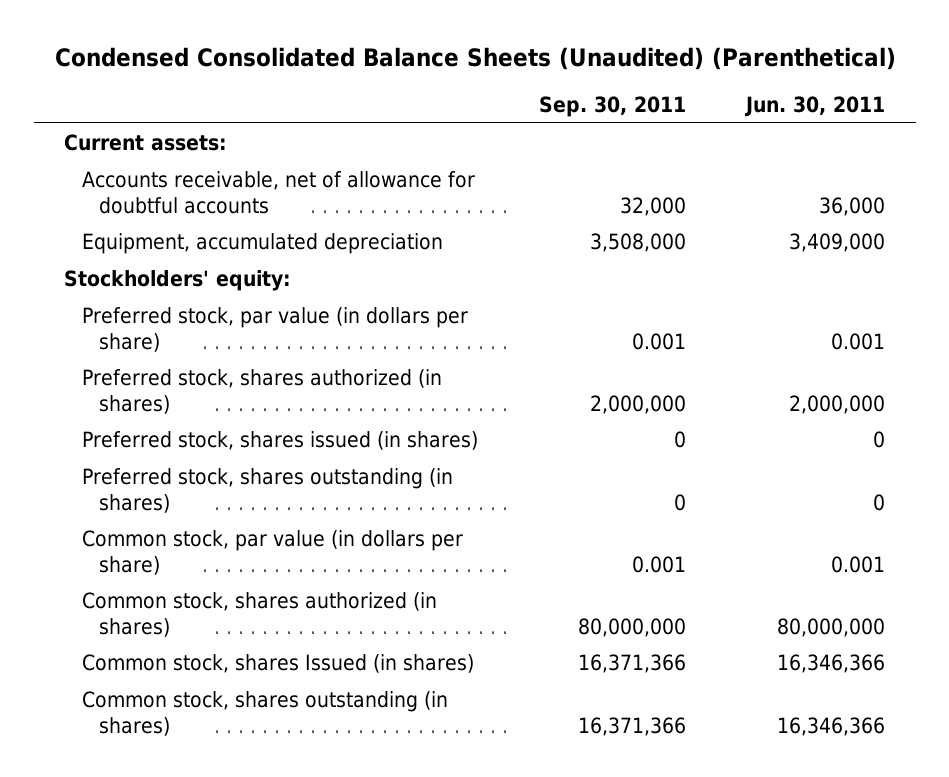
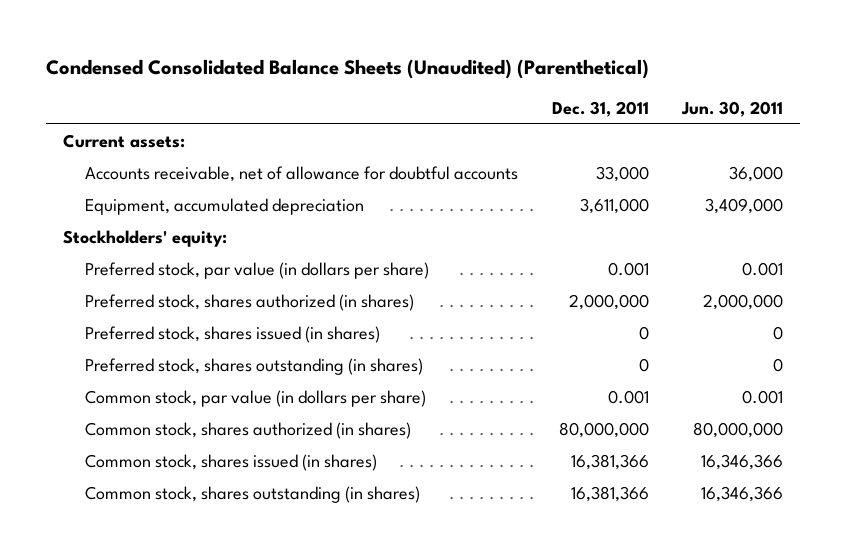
[538,95,686,117] Sep. 30, 2011 -> none
none -> [551,100,649,117] Dec. 31, 2011
[81,653,474,673] Common stock, shares Issued (in shares) -> [85,453,378,471] Common stock, shares issued (in shares)

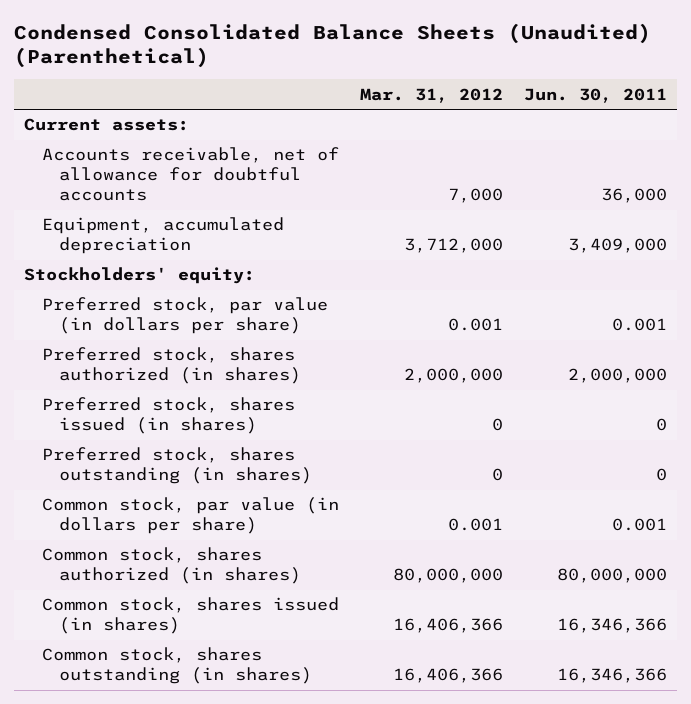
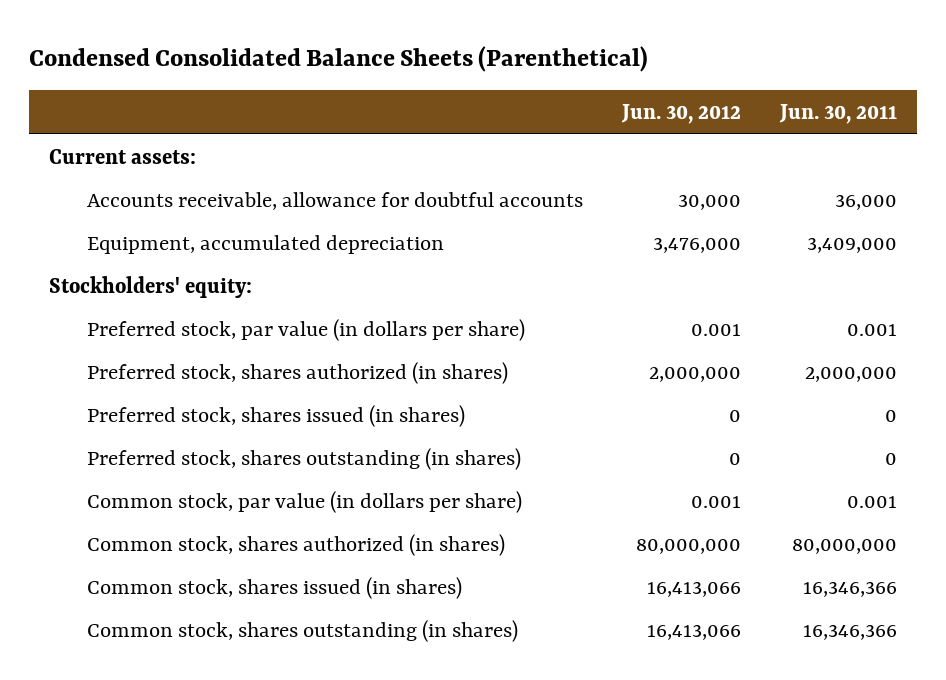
[13,22,651,69] Condensed Consolidated Balance Sheets (Unaudited) (Parenthetical) -> [28,46,648,73] Condensed Consolidated Balance Sheets (Parenthetical)
[359,87,503,103] Mar. 31, 2012 -> none
none -> [620,103,741,124] Jun. 30, 2012
[41,147,339,202] Accounts receivable, net of allowance for doubtful accounts -> [86,191,583,210] Accounts receivable, allowance for doubtful accounts

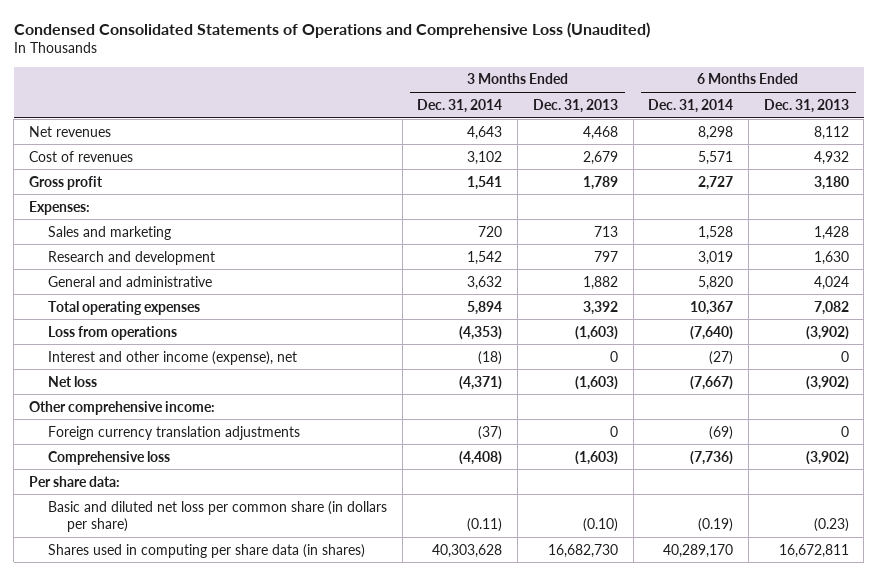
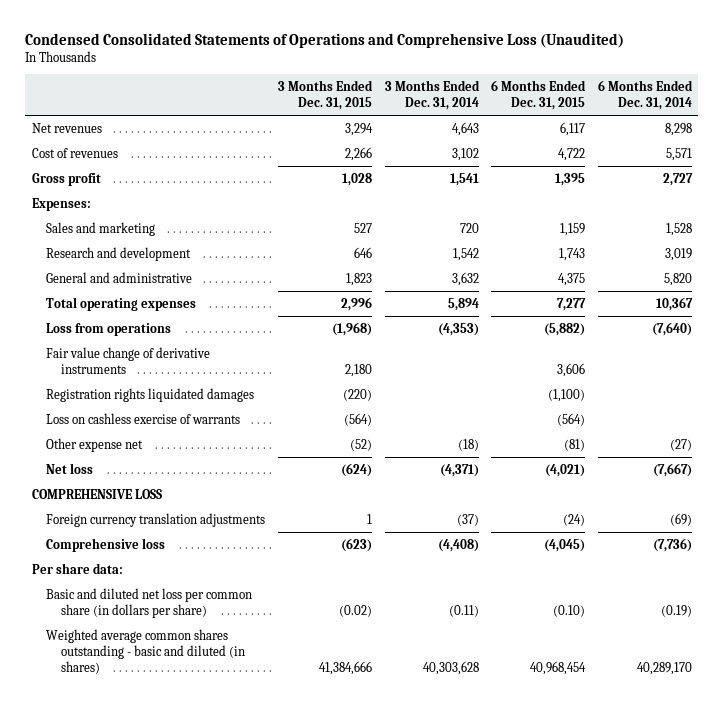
[532,98,618,113] Dec. 31, 2013 -> none
[763,98,849,113] Dec. 31, 2013 -> none
none -> [277,80,373,111] 3 Months Ended Dec. 31, 2015
none -> [491,80,587,111] 6 Months Ended Dec. 31, 2015
none -> [46,346,211,374] Fair value change of derivative instruments
none -> [46,387,255,402] Registration rights liquidated damages
none -> [46,412,241,424] Loss on cashless exercise of warrants
[47,350,297,365] Interest and other income (expense), net -> [46,437,144,452] Other expense net
[28,400,215,415] Other comprehensive income: -> none
none -> [31,488,162,499] COMPREHENSIVE LOSS
[47,543,365,558] Shares used in computing per share data (in shares) -> [46,628,245,674] Weighted average common shares outstanding - basic and diluted (in shares)

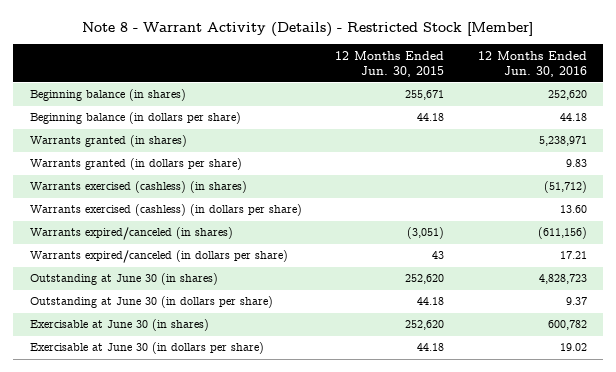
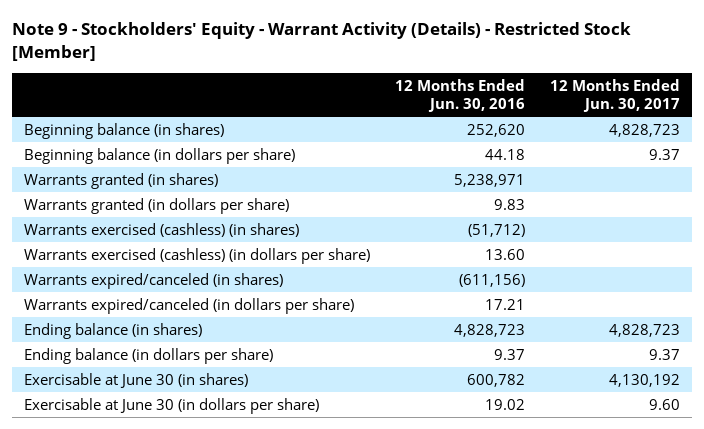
[82,21,534,37] Note 8 - Warrant Activity (Details) - Restricted Stock [Member] -> [11,21,631,62] Note 9 - Stockholders' Equity - Warrant Activity (Details) - Restricted Stock [Member]
[335,50,445,77] 12 Months Ended Jun. 30, 2015 -> none
none -> [549,78,680,113] 12 Months Ended Jun. 30, 2017
[29,273,218,286] Outstanding at June 30 (in shares) -> [24,322,203,339] Ending balance (in shares)
[29,296,273,309] Outstanding at June 30 (in dollars per share) -> [24,347,274,364] Ending balance (in dollars per share)

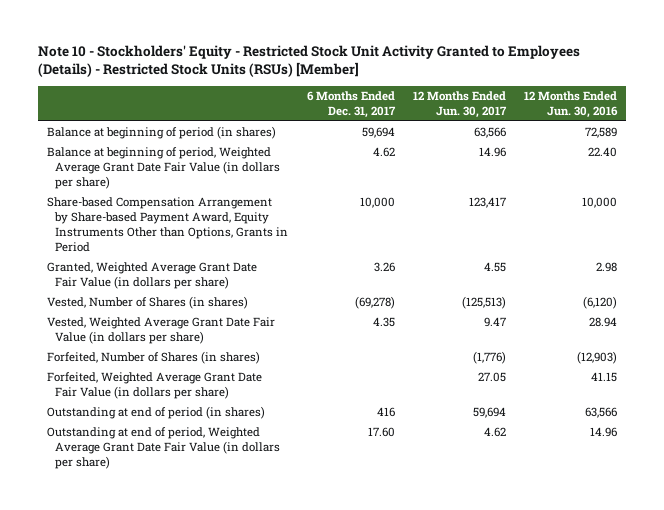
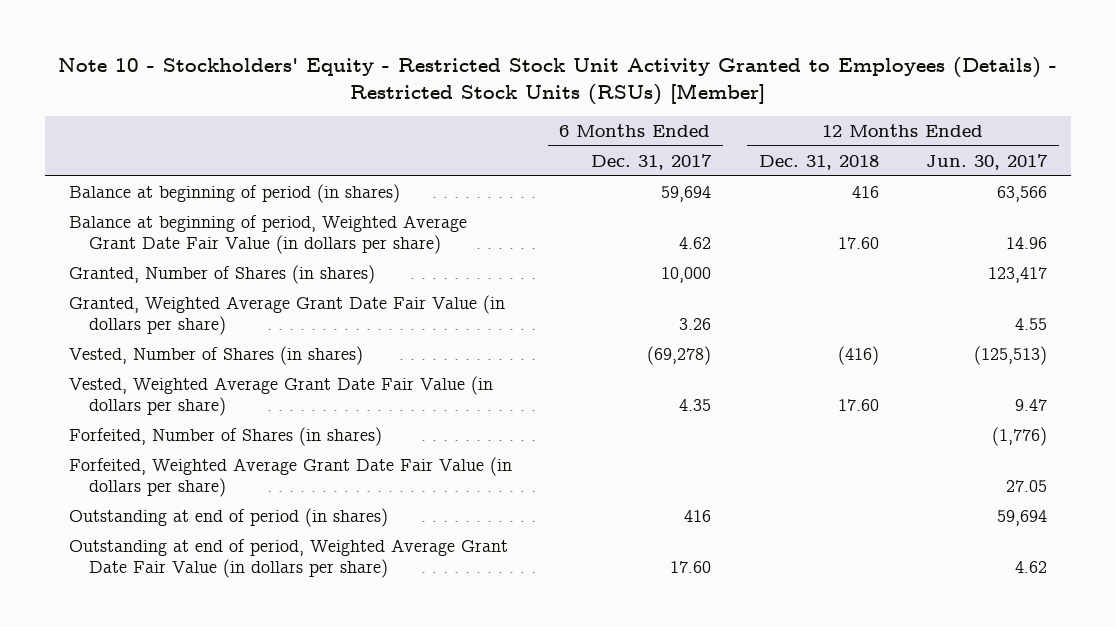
[524,91,619,118] 12 Months Ended Jun. 30, 2016 -> none
none -> [758,154,879,170] Dec. 31, 2018
[46,197,289,252] Share-based Compensation Arrangement by Share-based Payment Award, Equity Instruments Other than Options, Grants in Period -> [68,264,375,284] Granted, Number of Shares (in shares)

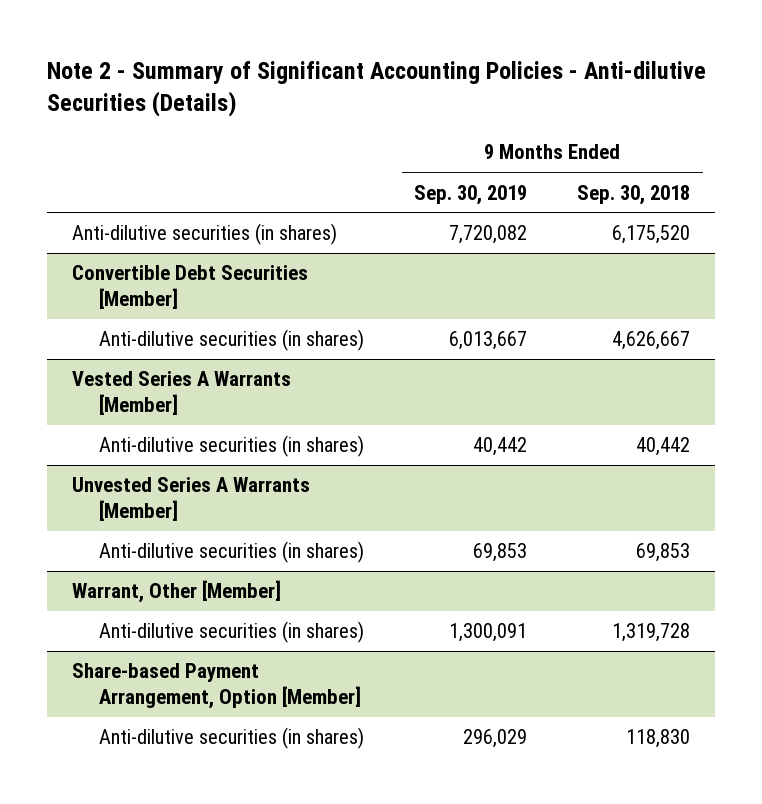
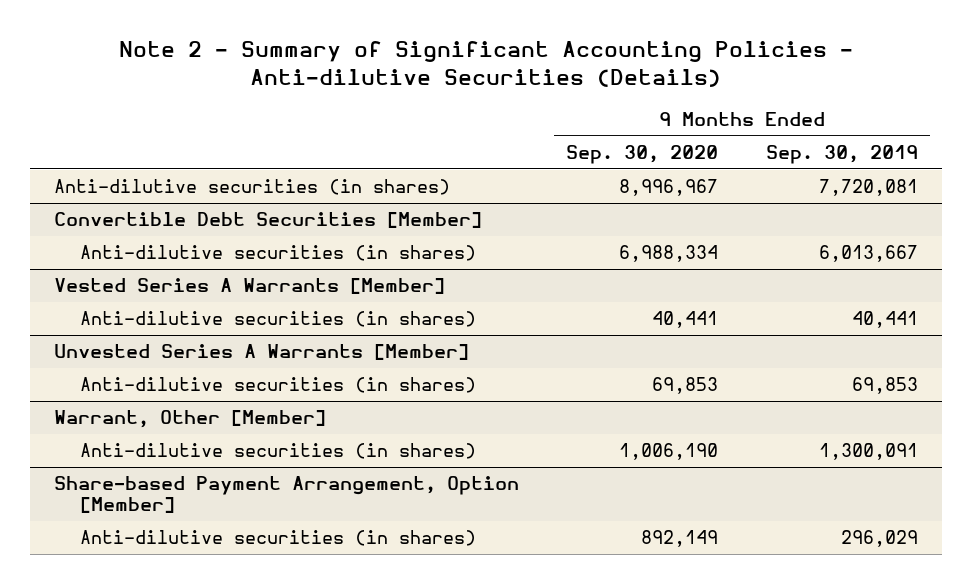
[577,184,691,205] Sep. 30, 2018 -> none
none -> [566,144,719,164] Sep. 30, 2020
[449,225,528,245] 7,720,082 -> [819,179,919,197] 7,720,081
[473,437,528,457] 40,442 -> [852,311,919,329] 40,441

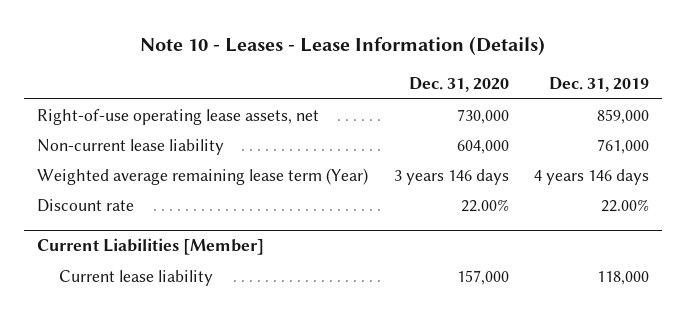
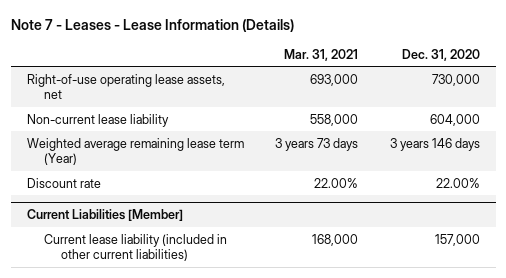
[140,36,546,57] Note 10 - Leases - Lease Information (Details) -> [10,18,294,32] Note 7 - Leases - Lease Information (Details)
[549,77,650,93] Dec. 31, 2019 -> none
none -> [284,48,359,61] Mar. 31, 2021
[59,269,214,286] Current lease liability -> [43,233,227,262] Current lease liability (included in other current liabilities)

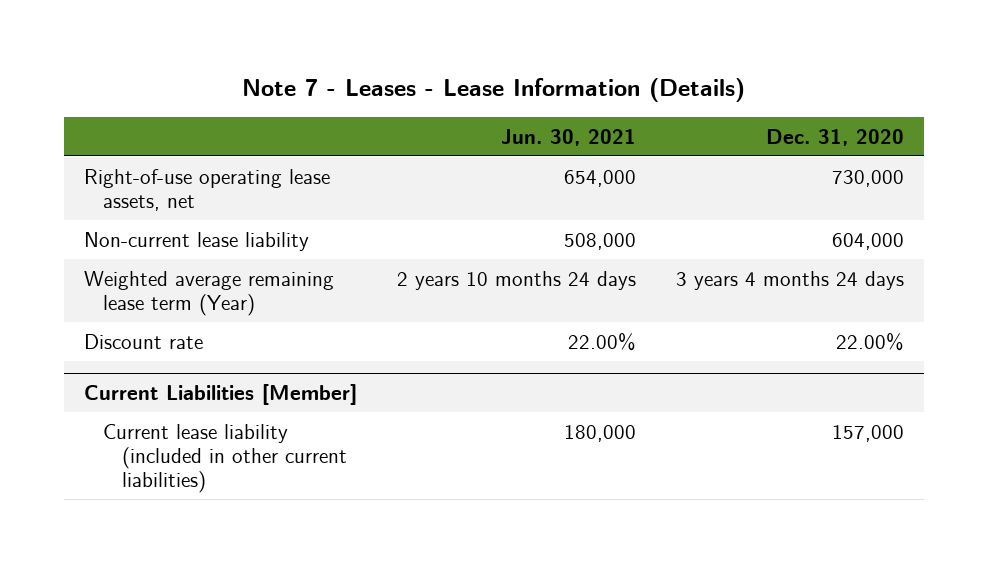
[284,48,359,61] Mar. 31, 2021 -> none
none -> [500,129,636,147] Jun. 30, 2021
[389,137,480,151] 3 years 146 days -> [675,270,904,290] 3 years 4 months 24 days

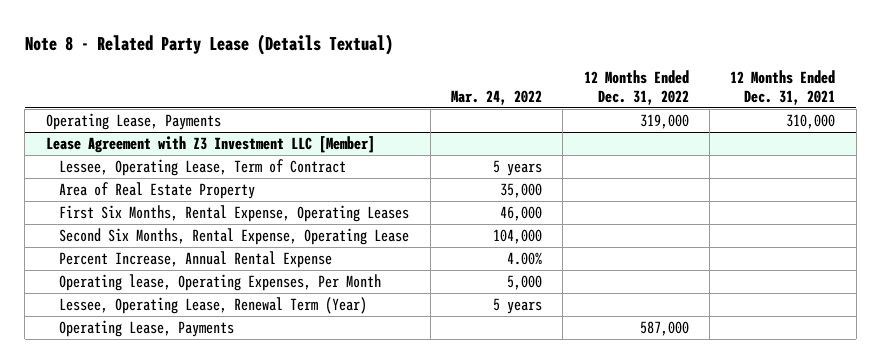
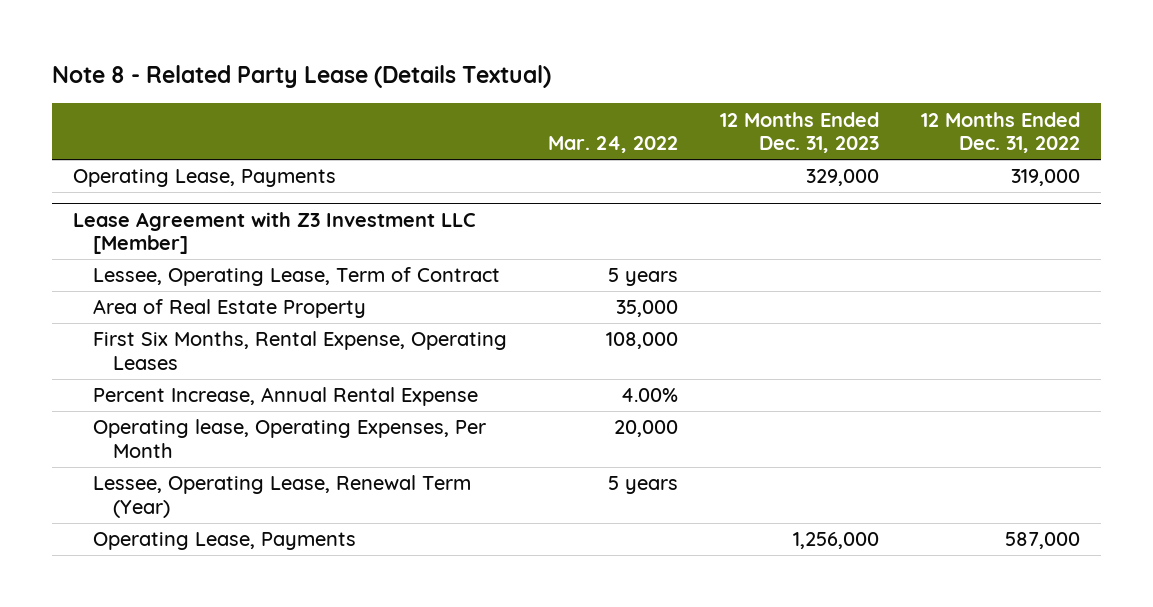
[730,70,836,106] 12 Months Ended Dec. 31, 2021 -> none
none -> [720,111,880,154] 12 Months Ended Dec. 31, 2023
[59,228,410,246] Second Six Months, Rental Expense, Operating Lease -> none
[499,206,542,222] 46,000 -> [606,332,679,350] 108,000
[506,275,542,291] 5,000 -> [614,420,679,438] 20,000

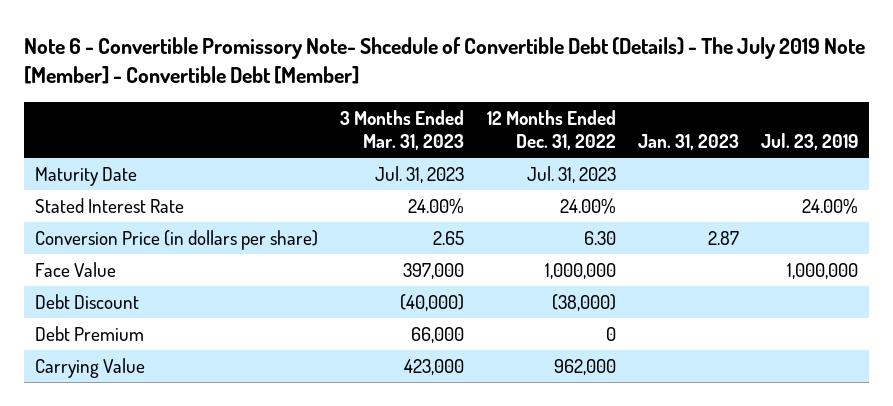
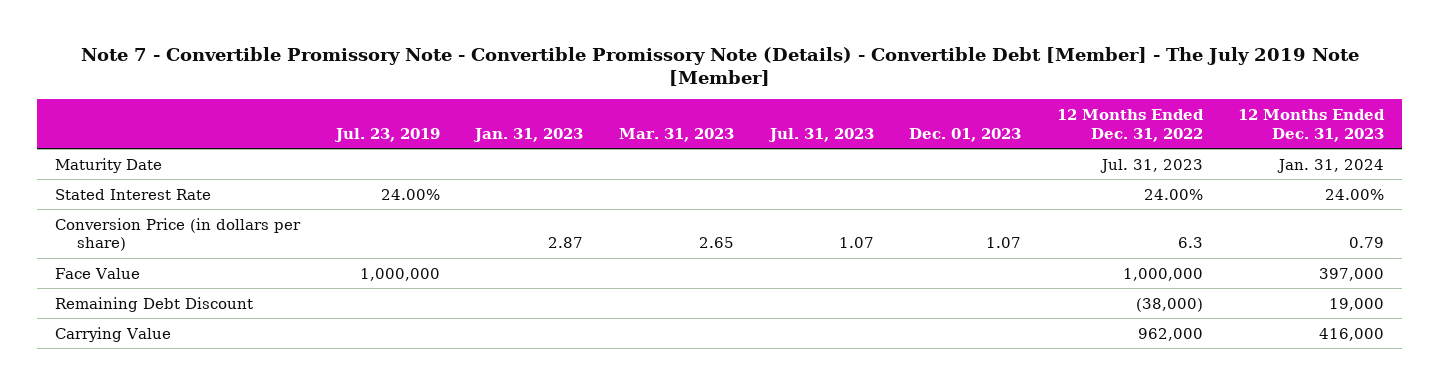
[24,36,866,84] Note 6 - Convertible Promissory Note- Shcedule of Convertible Debt (Details) - The July 2019 Note [Member] - Convertible Debt [Member] -> [80,46,1359,87] Note 7 - Convertible Promissory Note - Convertible Promissory Note (Details) - Convertible Debt [Member] - The July 2019 Note [Member]
[340,109,465,151] 3 Months Ended Mar. 31, 2023 -> none
none -> [618,127,734,142] Mar. 31, 2023
none -> [767,127,874,142] Jul. 31, 2023
none -> [909,127,1022,142] Dec. 01, 2023
none -> [1238,108,1386,142] 12 Months Ended Dec. 31, 2023
[583,231,616,246] 6.30 -> [1177,237,1203,249] 6.3
[35,326,145,342] Debt Premium -> none
[35,294,140,310] Debt Discount -> [55,296,254,312] Remaining Debt Discount

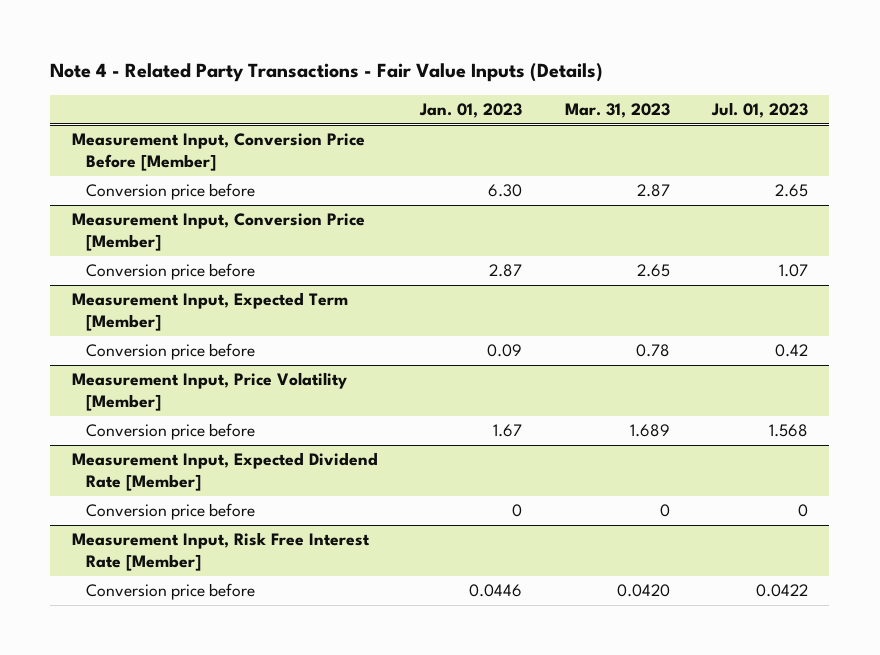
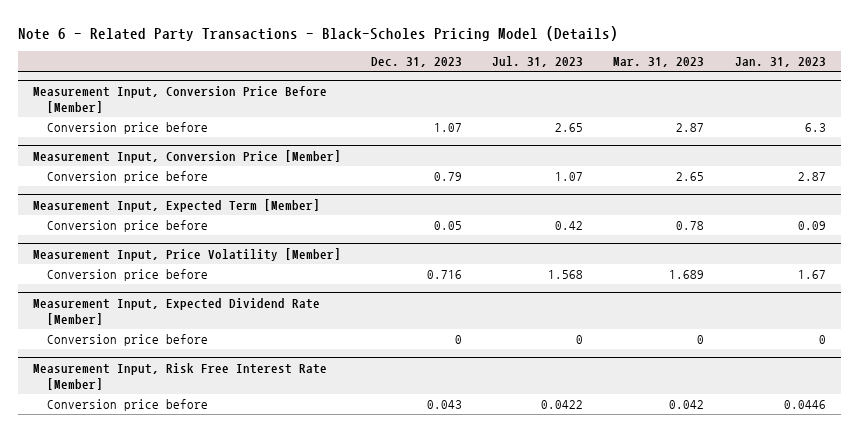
[50,63,604,83] Note 4 - Related Party Transactions - Fair Value Inputs (Details) -> [17,25,618,41] Note 6 - Related Party Transactions - Black-Scholes Pricing Model (Details)
[419,102,523,118] Jan. 01, 2023 -> none
[711,101,809,118] Jul. 01, 2023 -> none
none -> [371,57,463,68] Dec. 31, 2023
none -> [492,56,584,68] Jul. 31, 2023
none -> [734,57,826,68] Jan. 31, 2023
[616,584,670,598] 0.0420 -> [669,400,705,410] 0.042

